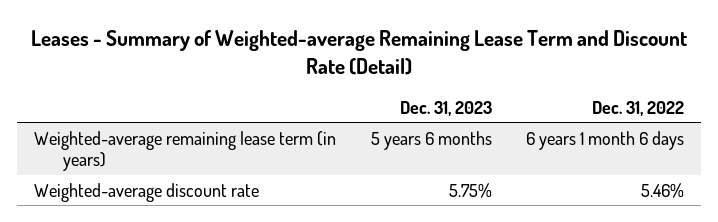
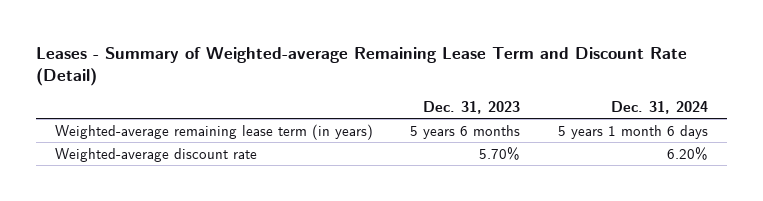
[591,100,684,116] Dec. 31, 2022 -> none
none -> [610,100,708,114] Dec. 31, 2024
[448,182,492,198] 5.75% -> [479,146,521,160] 5.70%

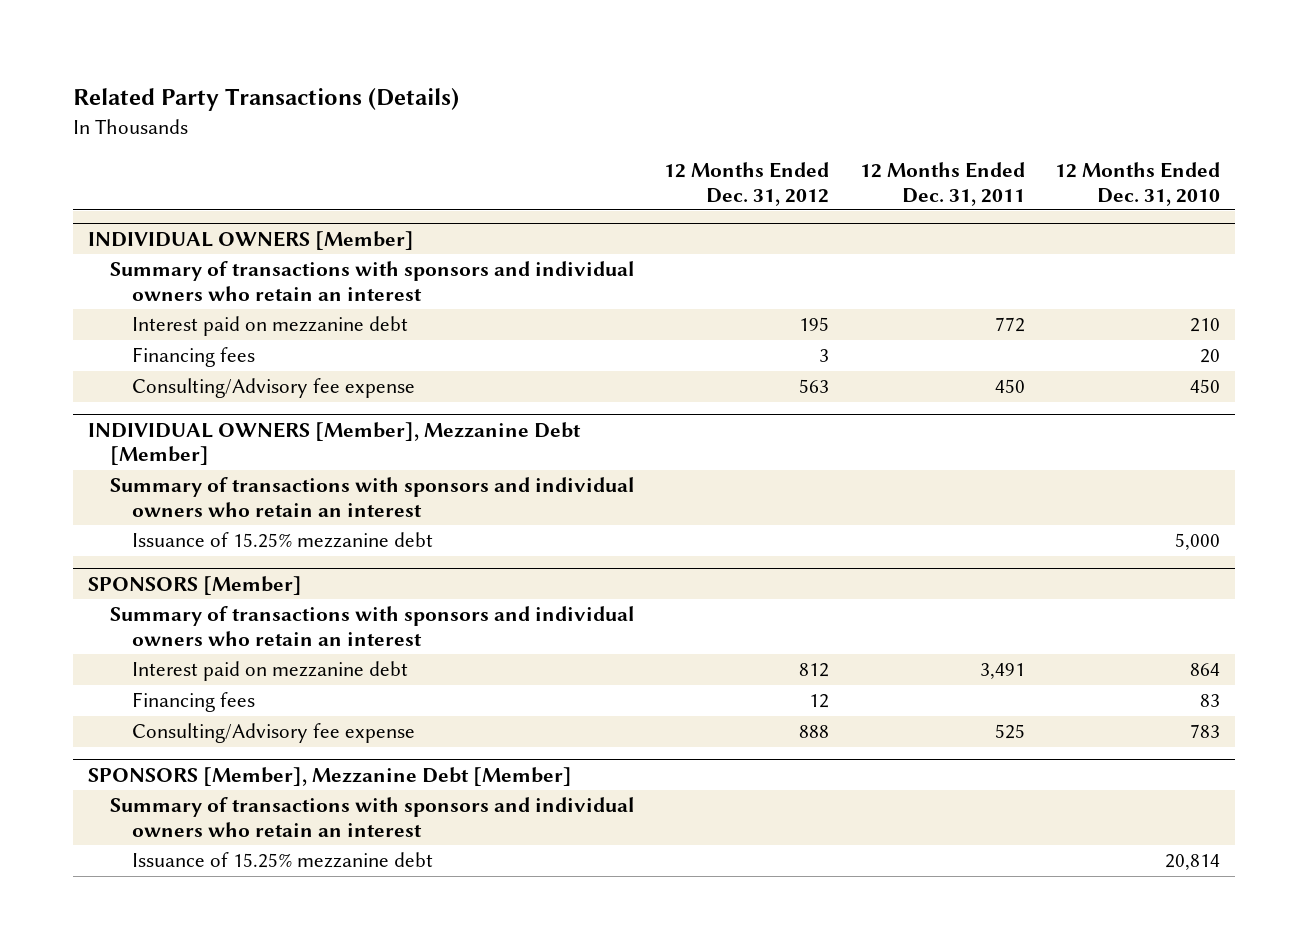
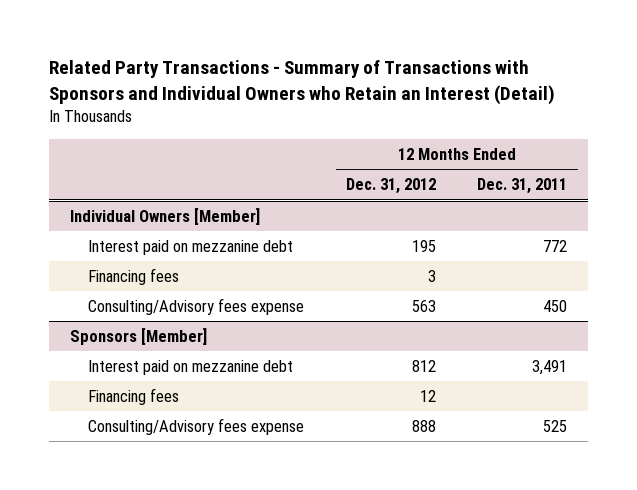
[72,88,459,112] Related Party Transactions (Details) -> [48,60,555,106] Related Party Transactions - Summary of Transactions with Sponsors and Individual Owners who Retain an Interest (Detail)
[1054,161,1220,206] 12 Months Ended Dec. 31, 2010 -> none
[109,261,634,302] Summary of transactions with sponsors and individual owners who retain an interest -> none
[88,230,415,250] INDIVIDUAL OWNERS [Member] -> [69,208,260,226] Individual Owners [Member]
[88,421,582,466] INDIVIDUAL OWNERS [Member], Mezzanine Debt [Member] -> none
[109,477,634,518] Summary of transactions with sponsors and individual owners who retain an interest -> none
[131,532,433,549] Issuance of 15.25% mezzanine debt -> none
[109,606,634,647] Summary of transactions with sponsors and individual owners who retain an interest -> none
[131,378,415,399] Consulting/Advisory fee expense -> [88,298,305,316] Consulting/Advisory fees expense
[88,575,303,595] SPONSORS [Member] -> [69,328,207,346] Sponsors [Member]
[88,766,573,786] SPONSORS [Member], Mezzanine Debt [Member] -> none
[109,797,634,838] Summary of transactions with sponsors and individual owners who retain an interest -> none
[131,852,433,869] Issuance of 15.25% mezzanine debt -> none
[131,723,415,744] Consulting/Advisory fee expense -> [88,418,305,436] Consulting/Advisory fees expense

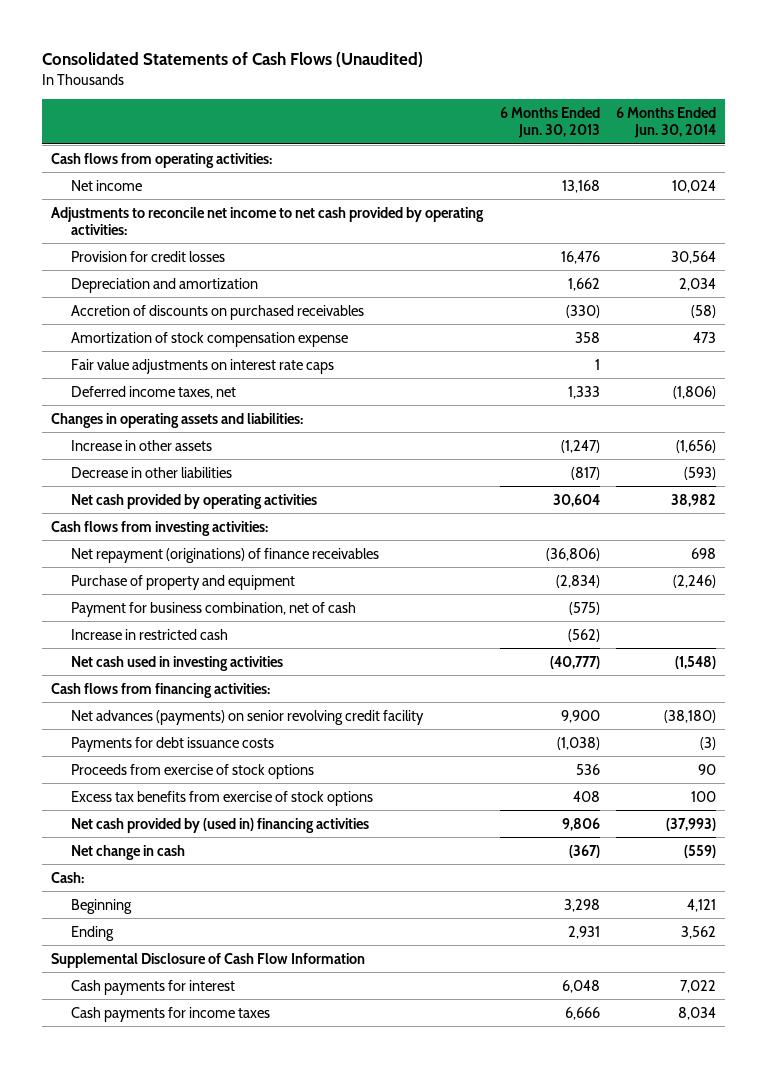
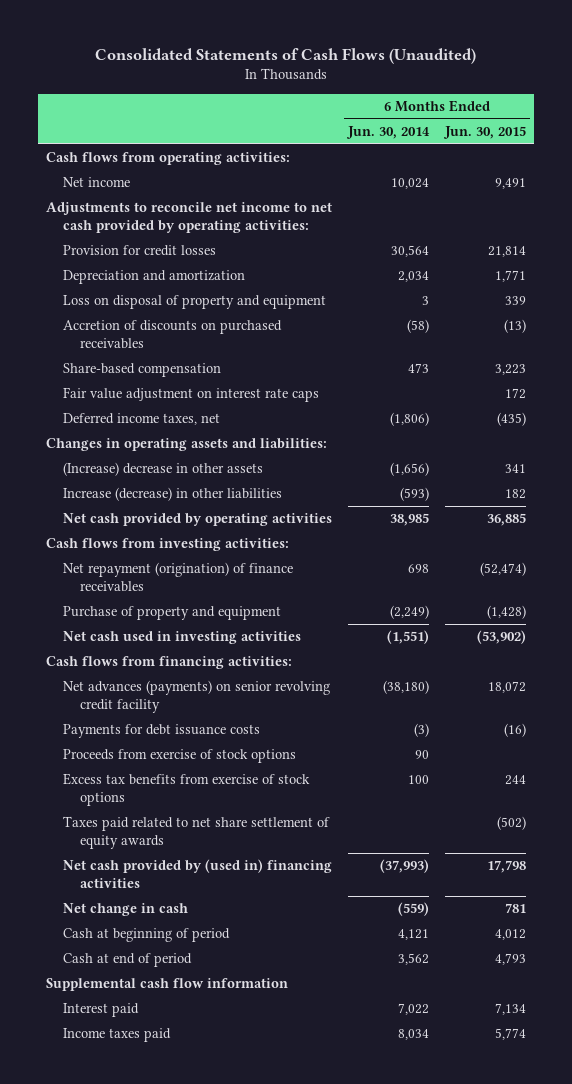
[499,107,600,139] 6 Months Ended Jun. 30, 2013 -> none
none -> [443,125,527,139] Jun. 30, 2015
none -> [62,295,326,310] Loss on disposal of property and equipment
[71,331,349,347] Amortization of stock compensation expense -> [62,363,221,378] Share-based compensation
[71,358,335,374] Fair value adjustments on interest rate caps -> [62,387,319,403] Fair value adjustment on interest rate caps
[71,439,213,451] Increase in other assets -> [62,462,263,477] (Increase) decrease in other assets
[71,466,233,478] Decrease in other liabilities -> [62,487,282,502] Increase (decrease) in other liabilities
[671,493,717,507] 38,982 -> [390,513,430,527] 38,985
[71,601,357,617] Payment for business combination, net of cash -> none
[71,628,229,640] Increase in restricted cash -> none
[71,547,380,563] Net repayment (originations) of finance receivables -> [62,562,293,593] Net repayment (origination) of finance receivables
[673,574,717,588] (2,246) -> [390,605,430,620] (2,249)
[675,655,717,669] (1,548) -> [387,630,430,645] (1,551)
none -> [62,816,330,850] Taxes paid related to net share settlement of equity awards
[50,871,84,883] Cash: -> none
[71,898,133,914] Beginning -> [62,928,230,943] Cash at beginning of period
[71,925,115,941] Ending -> [62,953,192,968] Cash at end of period
[50,952,365,968] Supplemental Disclosure of Cash Flow Information -> [45,978,288,992] Supplemental cash flow information
[71,979,236,995] Cash payments for interest -> [62,1003,139,1018] Interest paid
[71,1006,271,1022] Cash payments for income taxes -> [62,1028,171,1043] Income taxes paid

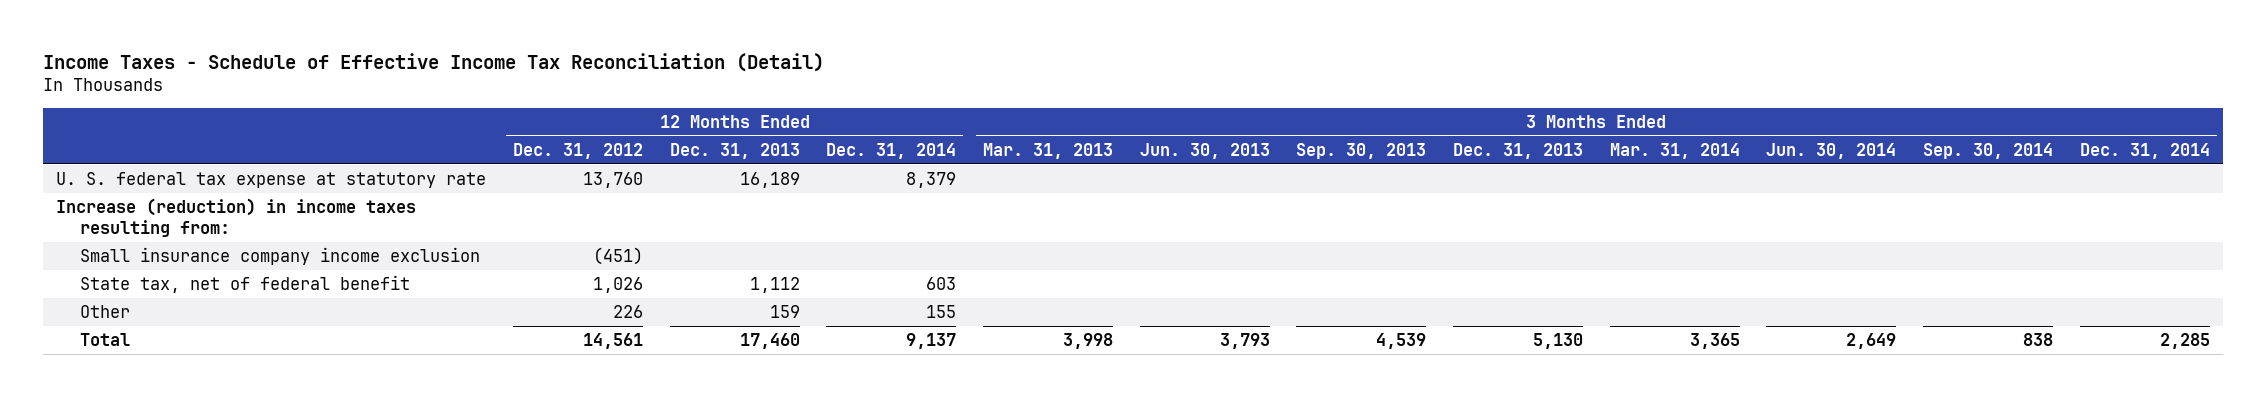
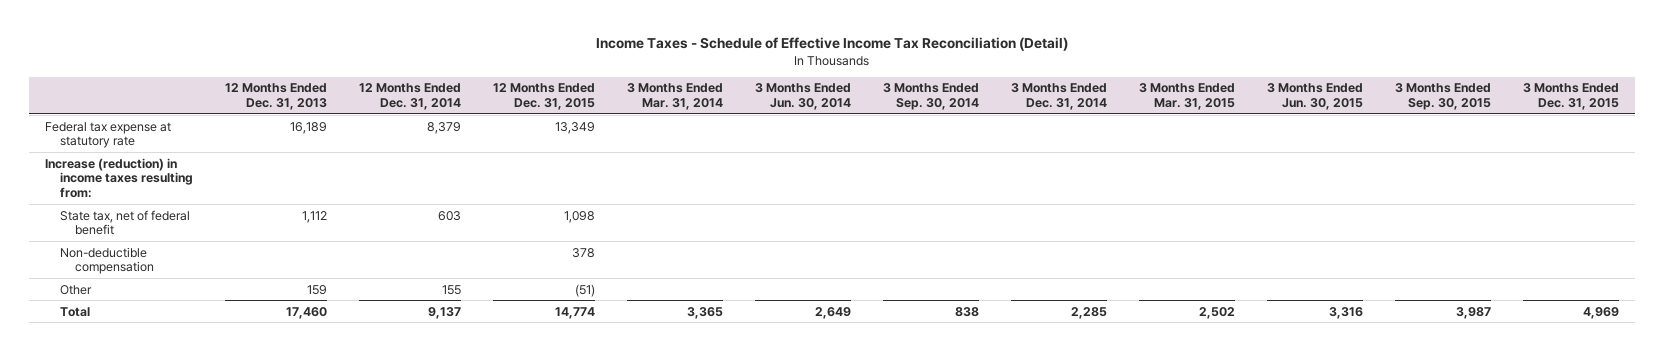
[513,142,644,159] Dec. 31, 2012 -> none
[983,142,1114,159] Mar. 31, 2013 -> none
[1139,142,1270,159] Jun. 30, 2013 -> none
[1296,142,1427,159] Sep. 30, 2013 -> none
[1453,142,1584,159] Dec. 31, 2013 -> none
none -> [492,83,595,111] 12 Months Ended Dec. 31, 2015
none -> [1138,83,1235,111] 3 Months Ended Mar. 31, 2015
none -> [1266,83,1363,111] 3 Months Ended Jun. 30, 2015
none -> [1394,83,1491,111] 3 Months Ended Sep. 30, 2015
none -> [1522,83,1619,111] 3 Months Ended Dec. 31, 2015
[56,172,487,189] U. S. federal tax expense at statutory rate -> [44,121,171,149] Federal tax expense at statutory rate
[80,247,481,266] Small insurance company income exclusion -> none
none -> [59,246,154,275] Non-deductible compensation

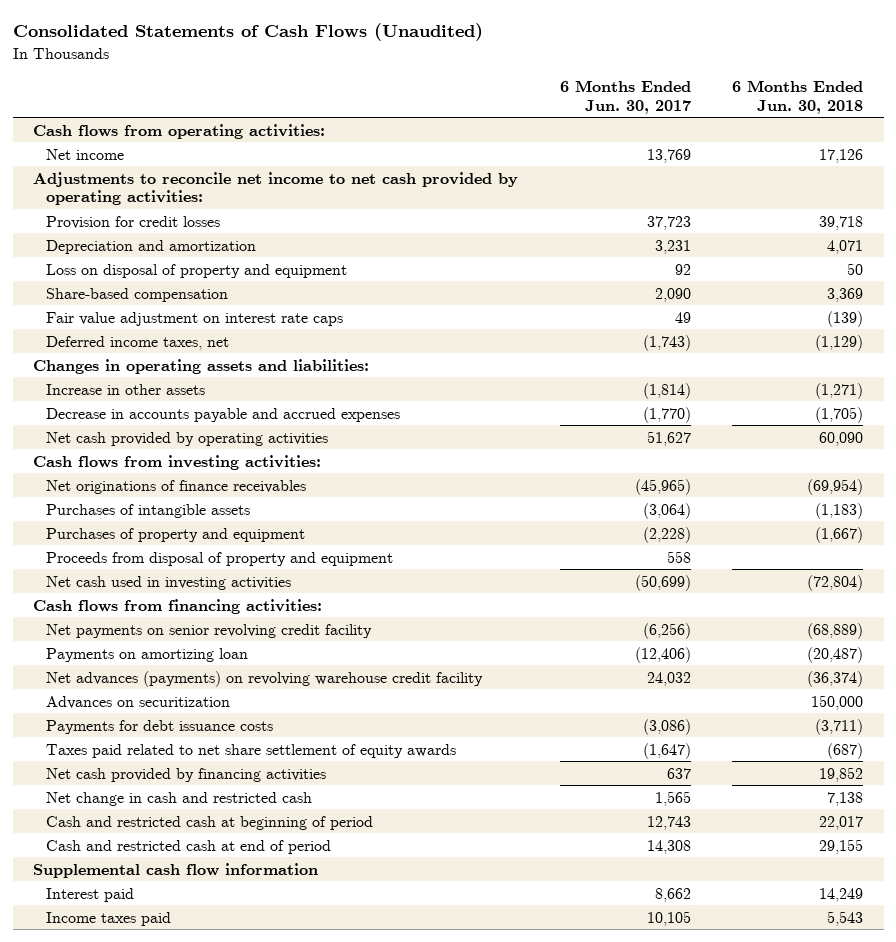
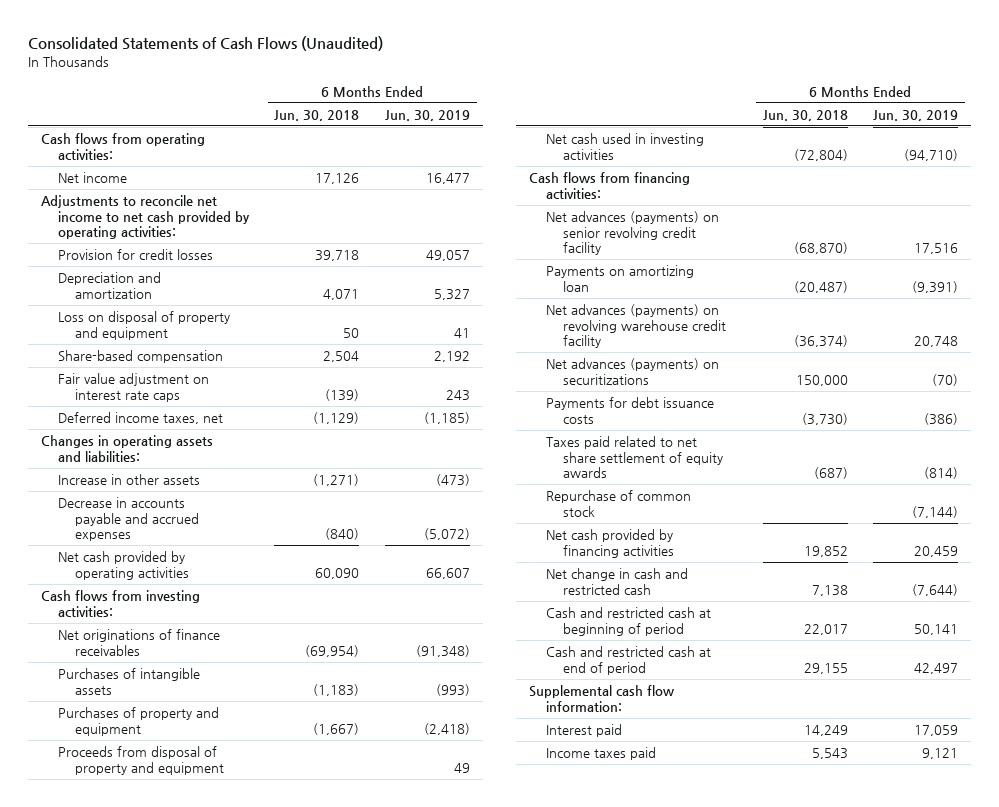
[559,79,691,114] 6 Months Ended Jun. 30, 2017 -> none
none -> [385,109,471,121] Jun. 30, 2019
[826,287,863,302] 3,369 -> [323,351,360,363] 2,504
[814,406,863,423] (1,705) -> [325,527,360,540] (840)
[45,623,372,638] Net payments on senior revolving credit facility -> [545,211,719,255] Net advances (payments) on senior revolving credit facility
[806,622,863,639] (68,889) -> [793,241,848,254] (68,870)
[45,695,230,709] Advances on securitization -> [545,358,719,385] Net advances (payments) on securitizations
[814,718,863,735] (3,711) -> [801,412,848,425] (3,730)
none -> [545,490,691,517] Repurchase of common stock
[33,862,319,878] Supplemental cash flow information -> [528,685,675,712] Supplemental cash flow information:

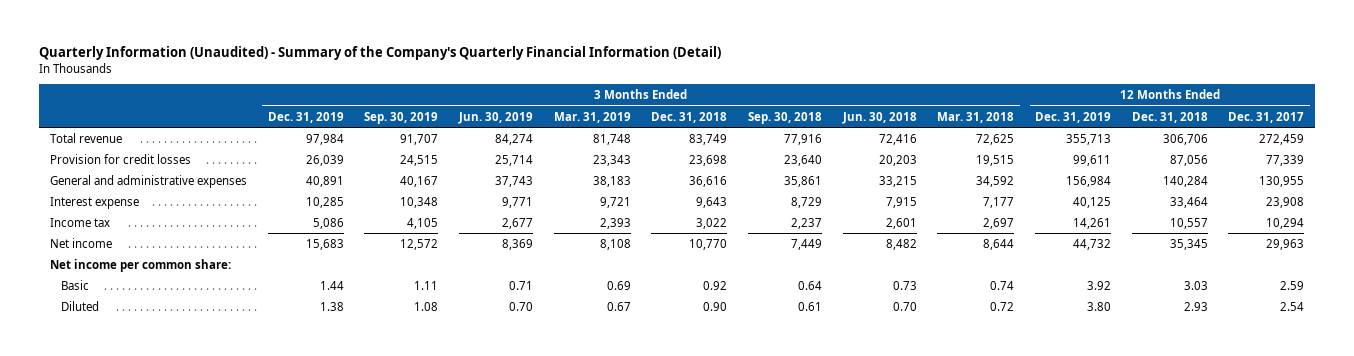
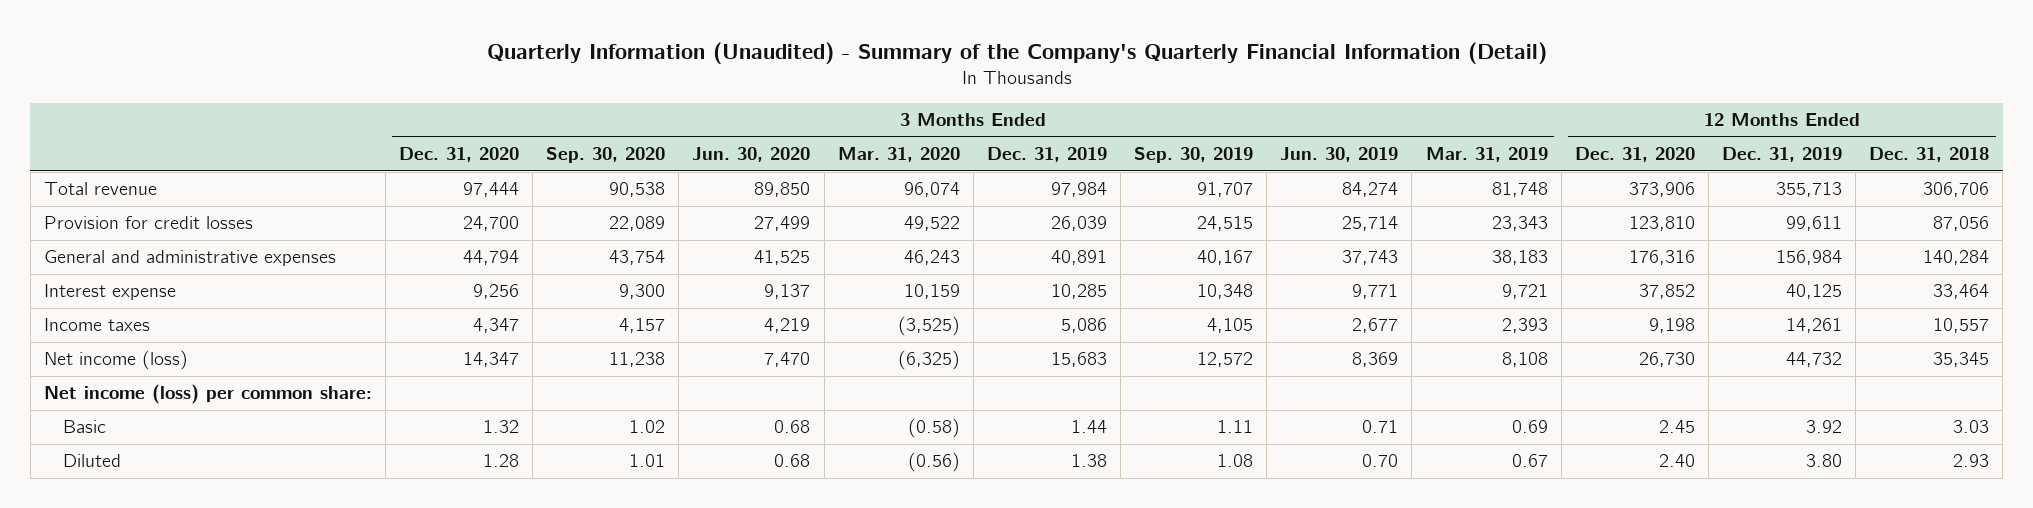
[651,111,728,123] Dec. 31, 2018 -> none
[747,111,822,124] Sep. 30, 2018 -> none
[841,111,917,124] Jun. 30, 2018 -> none
[937,111,1015,123] Mar. 31, 2018 -> none
[1228,111,1305,123] Dec. 31, 2017 -> none
none -> [398,147,519,163] Dec. 31, 2020
none -> [546,147,666,164] Sep. 30, 2020
none -> [692,147,811,163] Jun. 30, 2020
none -> [837,147,960,163] Mar. 31, 2020
none -> [1574,147,1695,163] Dec. 31, 2020
[49,217,110,227] Income tax -> [43,318,150,332] Income taxes
[49,237,112,248] Net income -> [43,350,188,371] Net income (loss)
[49,258,231,272] Net income per common share: -> [43,384,372,405] Net income (loss) per common share:

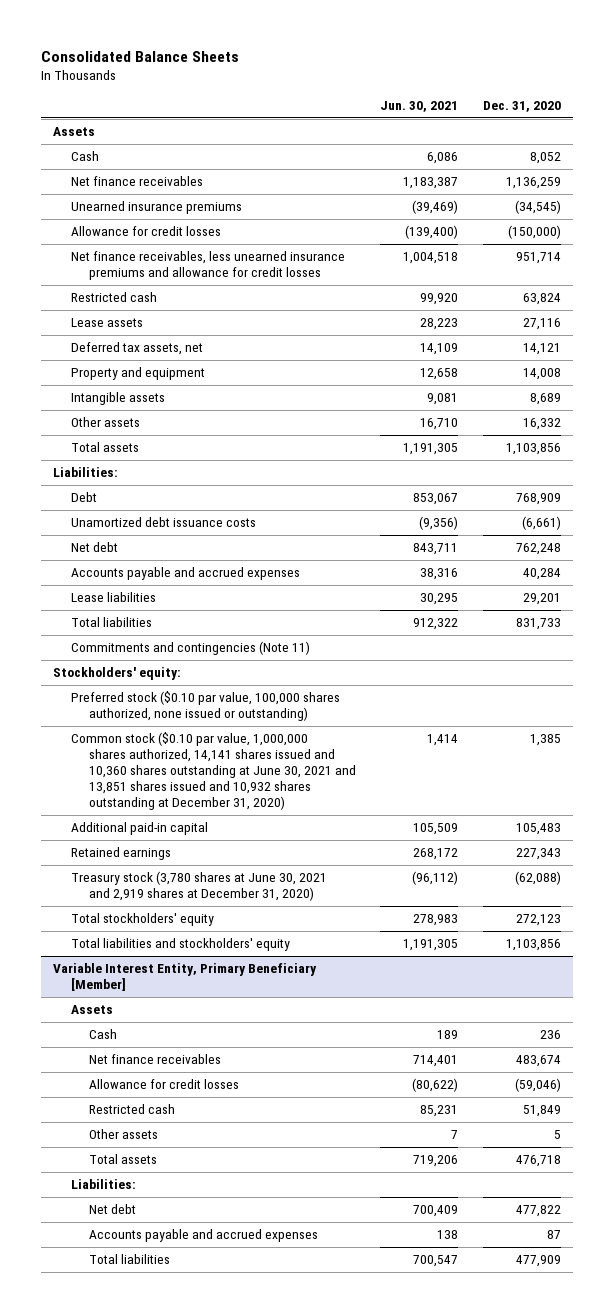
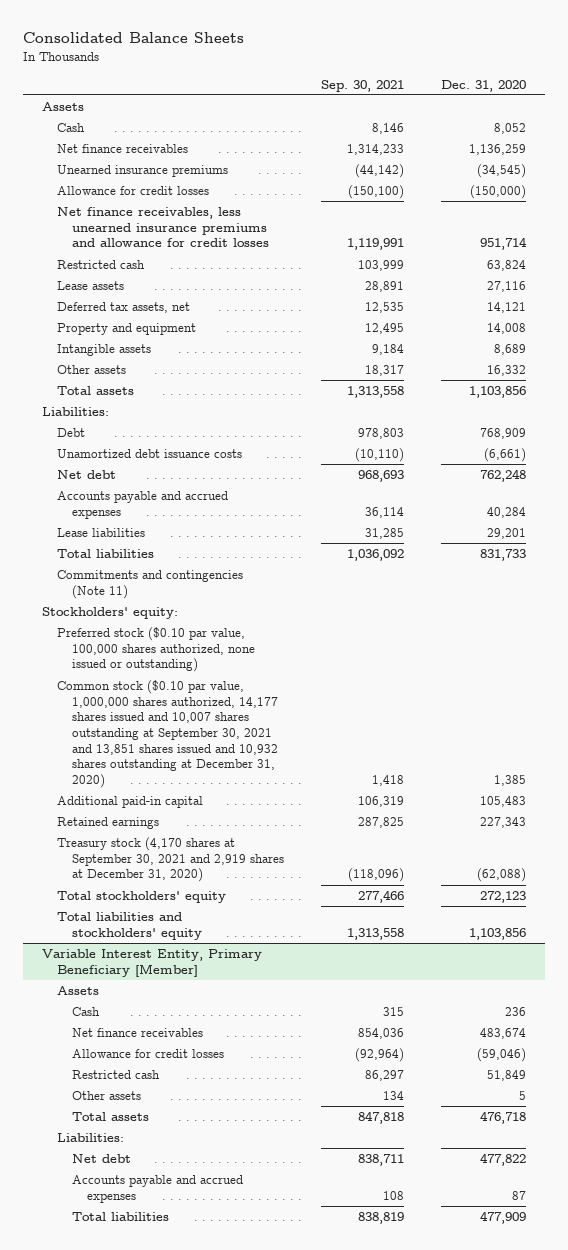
[380,101,459,113] Jun. 30, 2021 -> none
none -> [321,79,405,92] Sep. 30, 2021
[71,732,357,811] Common stock ($0.10 par value, 1,000,000 shares authorized, 14,141 shares issued and 10,360 shares outstanding at June 30, 2021 and 13,851 shares issued and 10,932 shares outstanding at December 31, 2020) -> [56,680,278,789] Common stock ($0.10 par value, 1,000,000 shares authorized, 14,177 shares issued and 10,007 shares outstanding at September 30, 2021 and 13,851 shares issued and 10,932 shares outstanding at December 31, 2020)
[71,871,328,902] Treasury stock (3,780 shares at June 30, 2021 and 2,919 shares at December 31, 2020) -> [56,837,284,883] Treasury stock (4,170 shares at September 30, 2021 and 2,919 shares at December 31, 2020)

